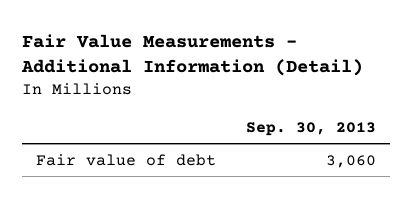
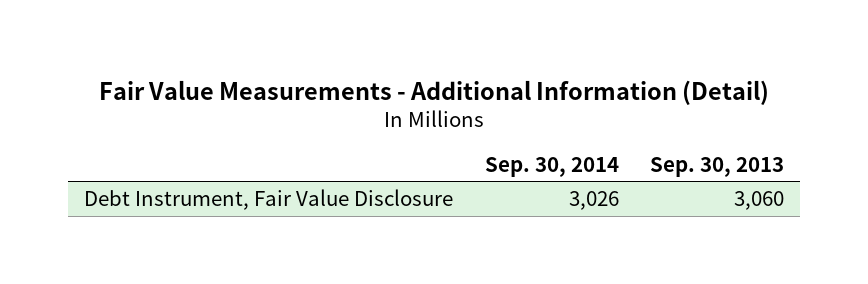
none -> [484,156,619,177] Sep. 30, 2014
[36,153,217,166] Fair value of debt -> [84,189,454,211] Debt Instrument, Fair Value Disclosure

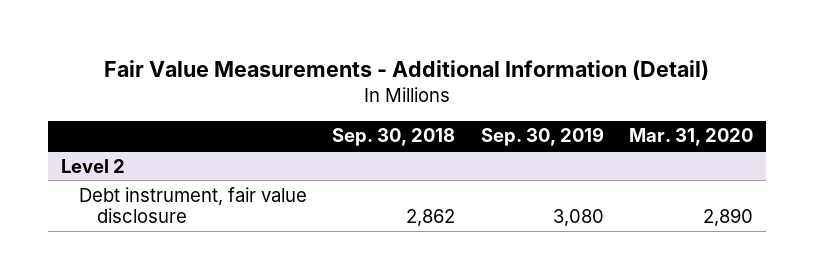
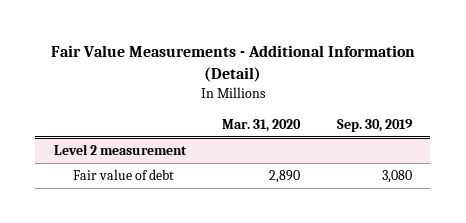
[332,128,456,147] Sep. 30, 2018 -> none
[60,158,125,173] Level 2 -> [53,144,187,156] Level 2 measurement
[78,186,307,223] Debt instrument, fair value disclosure -> [73,169,175,181] Fair value of debt

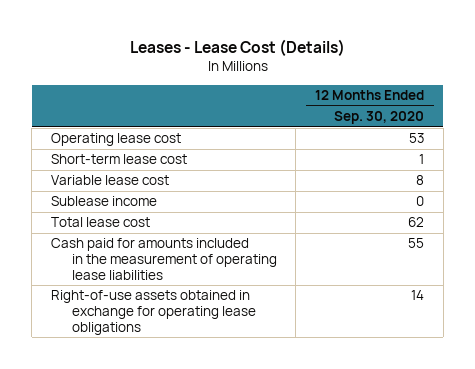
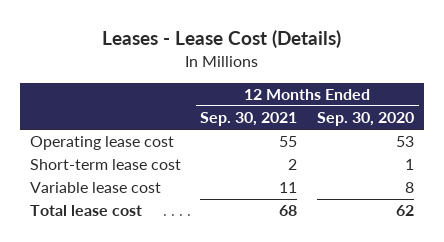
none -> [200,112,298,127] Sep. 30, 2021
[51,196,158,207] Sublease income -> none
[51,238,277,280] Cash paid for amounts included in the measurement of operating lease liabilities -> none
[51,290,256,335] Right-of-use assets obtained in exchange for operating lease obligations -> none

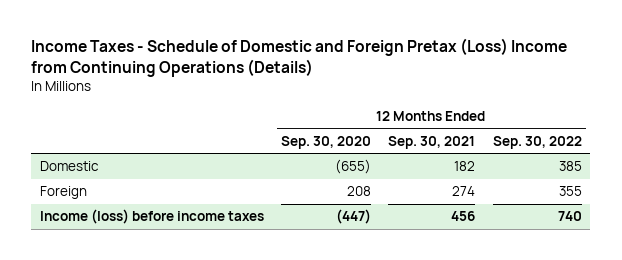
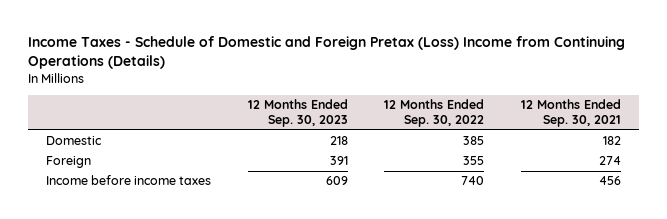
[281,135,372,149] Sep. 30, 2020 -> none
none -> [247,99,348,128] 12 Months Ended Sep. 30, 2023
[39,209,264,225] Income (loss) before income taxes -> [46,175,212,186] Income before income taxes

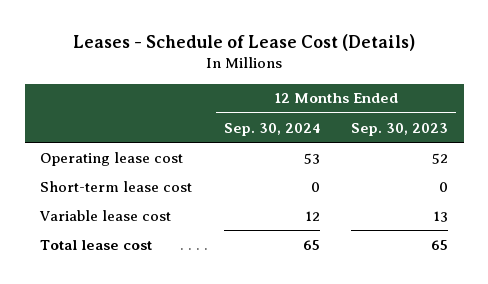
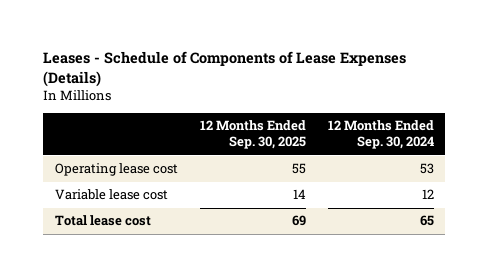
[73,34,416,52] Leases - Schedule of Lease Cost (Details) -> [43,51,407,88] Leases - Schedule of Components of Lease Expenses (Details)
[351,122,449,136] Sep. 30, 2023 -> none
none -> [199,120,306,150] 12 Months Ended Sep. 30, 2025
[40,180,193,192] Short-term lease cost -> none

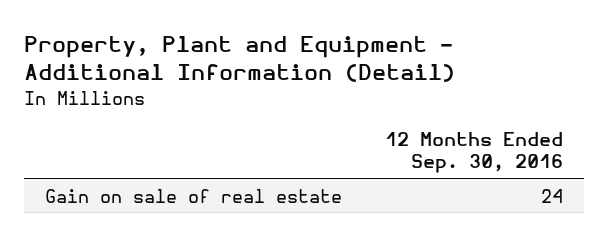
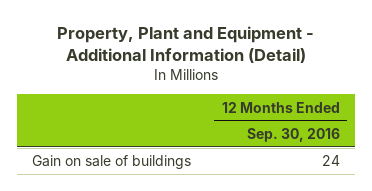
[45,188,343,203] Gain on sale of real estate -> [32,155,192,170] Gain on sale of buildings

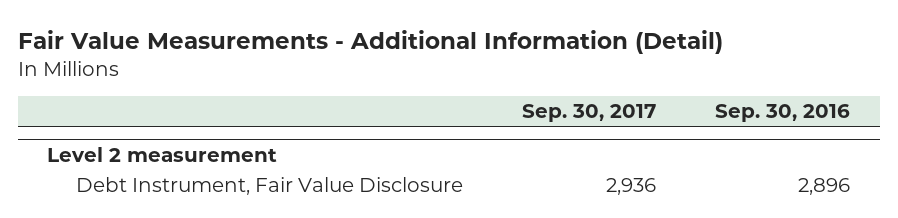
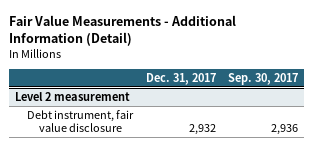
[715,103,851,122] Sep. 30, 2016 -> none
none -> [145,72,216,85] Dec. 31, 2017
[75,177,463,196] Debt Instrument, Fair Value Disclosure -> [27,109,135,133] Debt instrument, fair value disclosure

